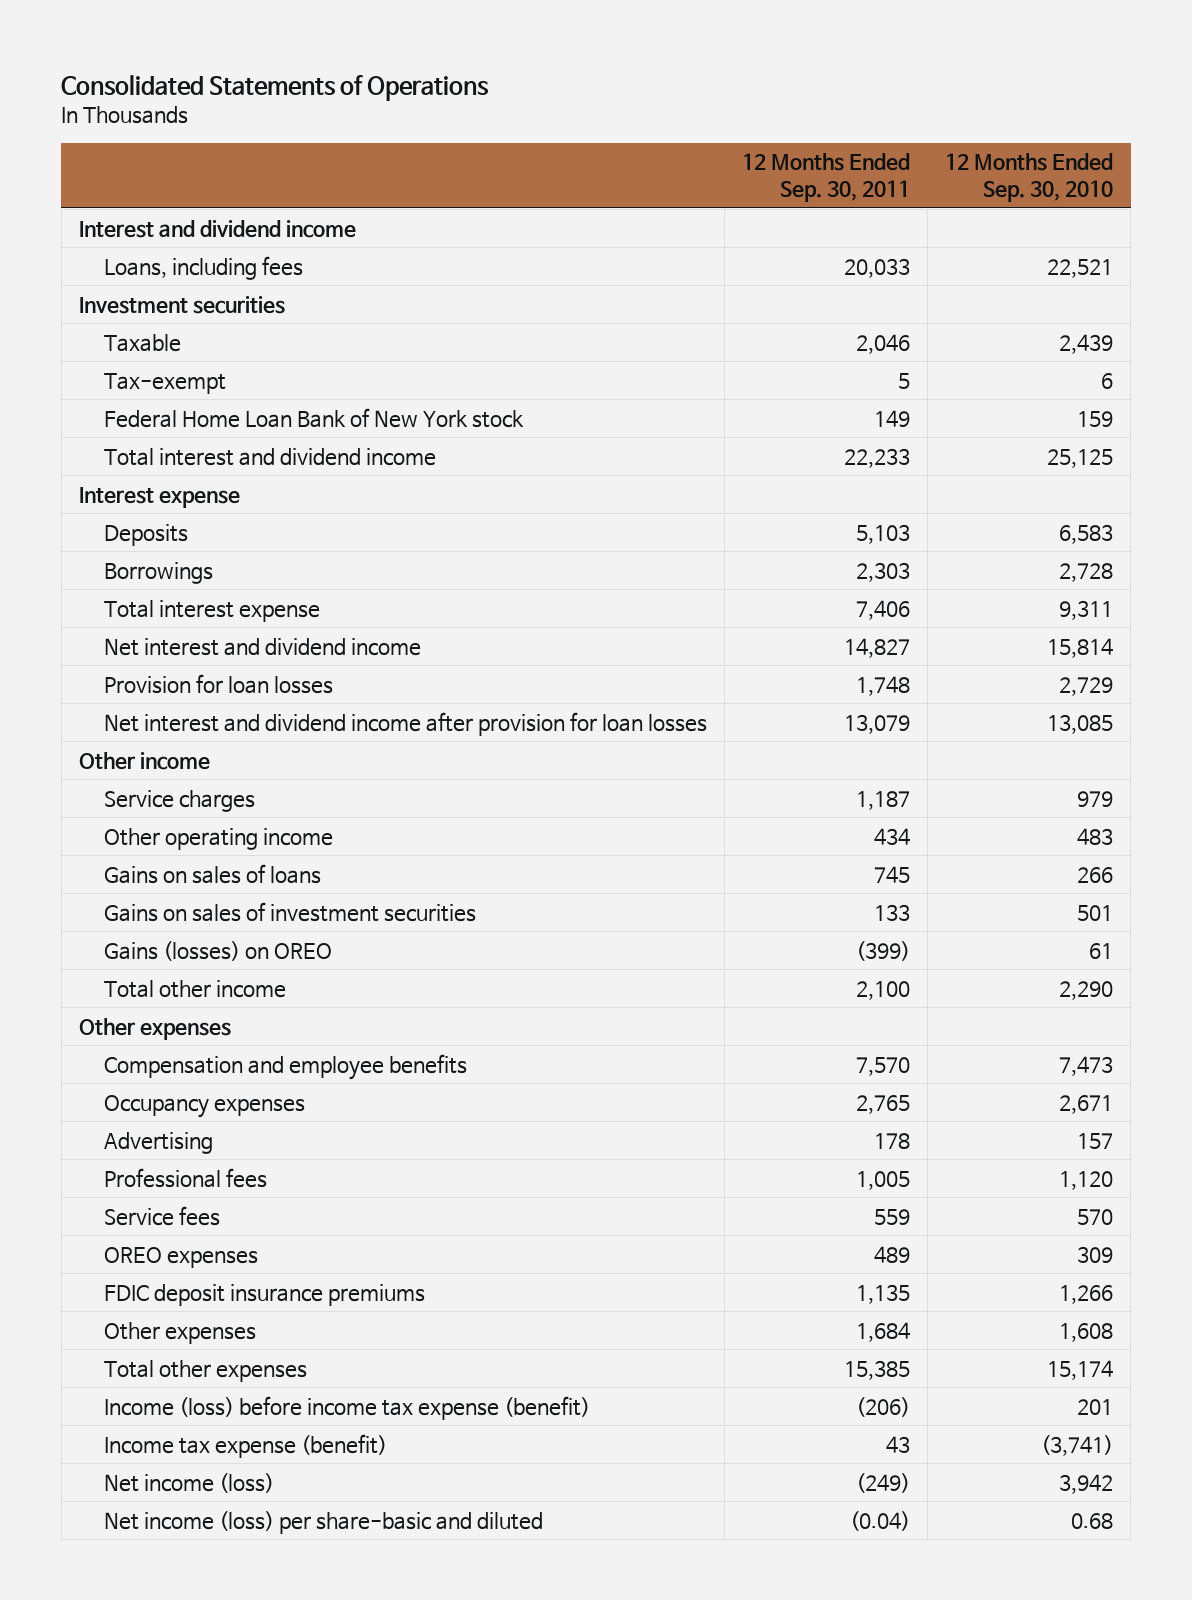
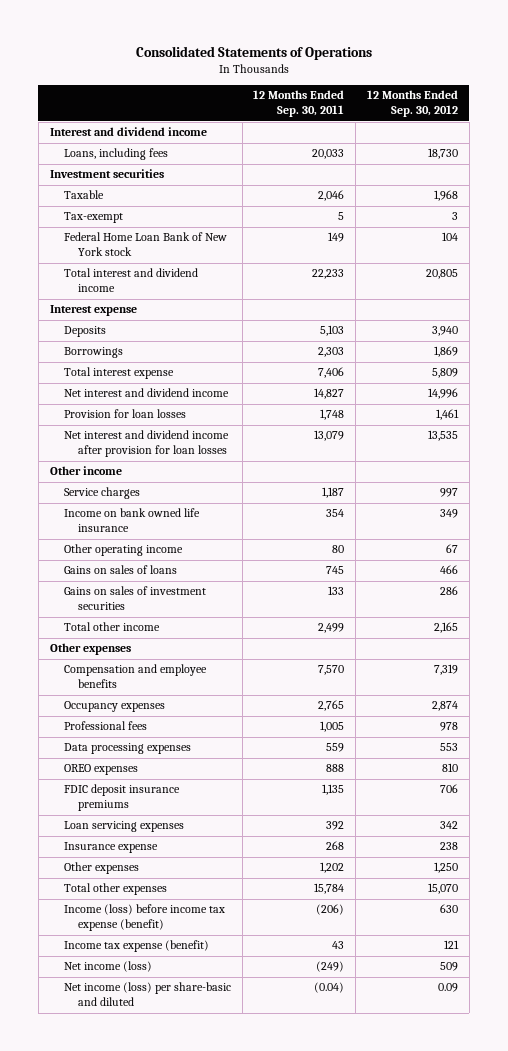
[944,153,1113,202] 12 Months Ended Sep. 30, 2010 -> none
none -> [366,90,458,118] 12 Months Ended Sep. 30, 2012
none -> [63,508,200,533] Income on bank owned life insurance
[873,827,910,845] 434 -> [332,545,345,554] 80
[103,940,332,961] Gains (losses) on OREO -> none
[855,980,910,1000] 2,100 -> [318,623,345,634] 2,499
[103,1131,213,1154] Advertising -> none
[103,1205,220,1226] Service fees -> [63,743,191,755] Data processing expenses
[873,1245,910,1263] 489 -> [326,764,345,773] 888
none -> [63,821,184,833] Loan servicing expenses
none -> [63,842,158,854] Insurance expense
[855,1321,910,1342] 1,684 -> [320,862,345,874] 1,202
[843,1359,910,1380] 15,385 -> [314,883,345,895] 15,784

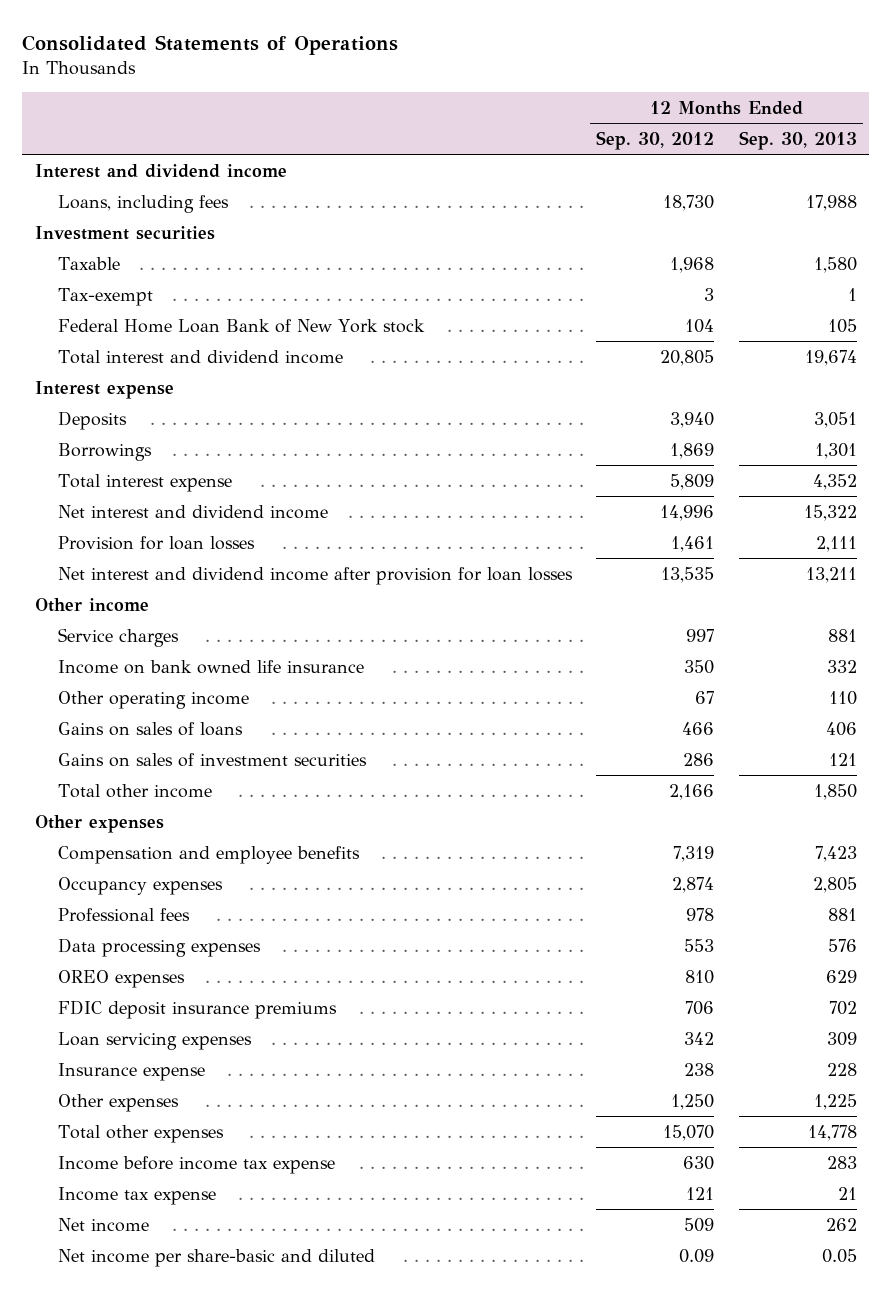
[253,90,345,118] 12 Months Ended Sep. 30, 2011 -> none
none -> [738,130,857,150] Sep. 30, 2013
[439,509,458,519] 349 -> [684,659,715,674] 350
[433,622,458,634] 2,165 -> [669,783,715,800] 2,166
[63,904,225,932] Income (loss) before income tax expense (benefit) -> [57,1155,335,1174] Income before income tax expense
[63,940,209,953] Income tax expense (benefit) -> [57,1186,216,1205] Income tax expense
[63,961,152,973] Net income (loss) -> [57,1217,149,1232] Net income
[63,982,231,1007] Net income (loss) per share-basic and diluted -> [57,1248,375,1267] Net income per share-basic and diluted

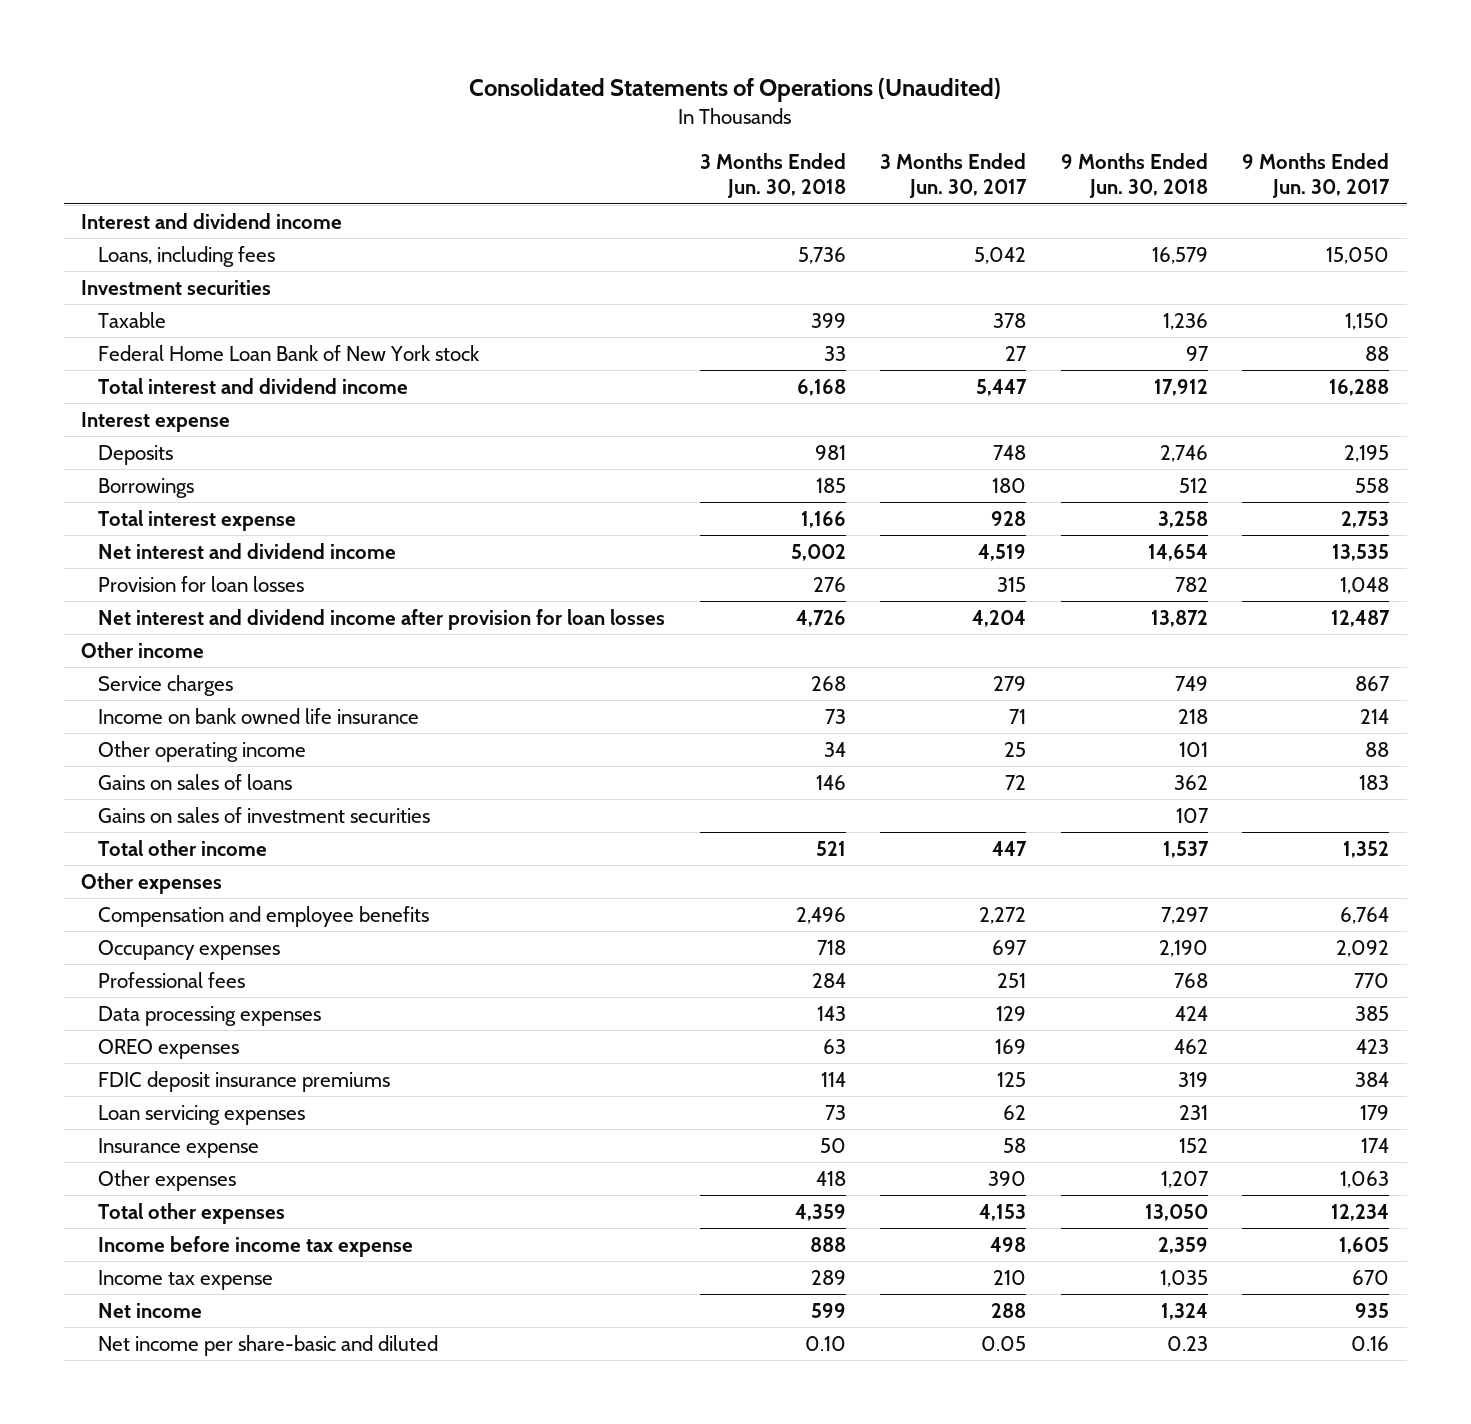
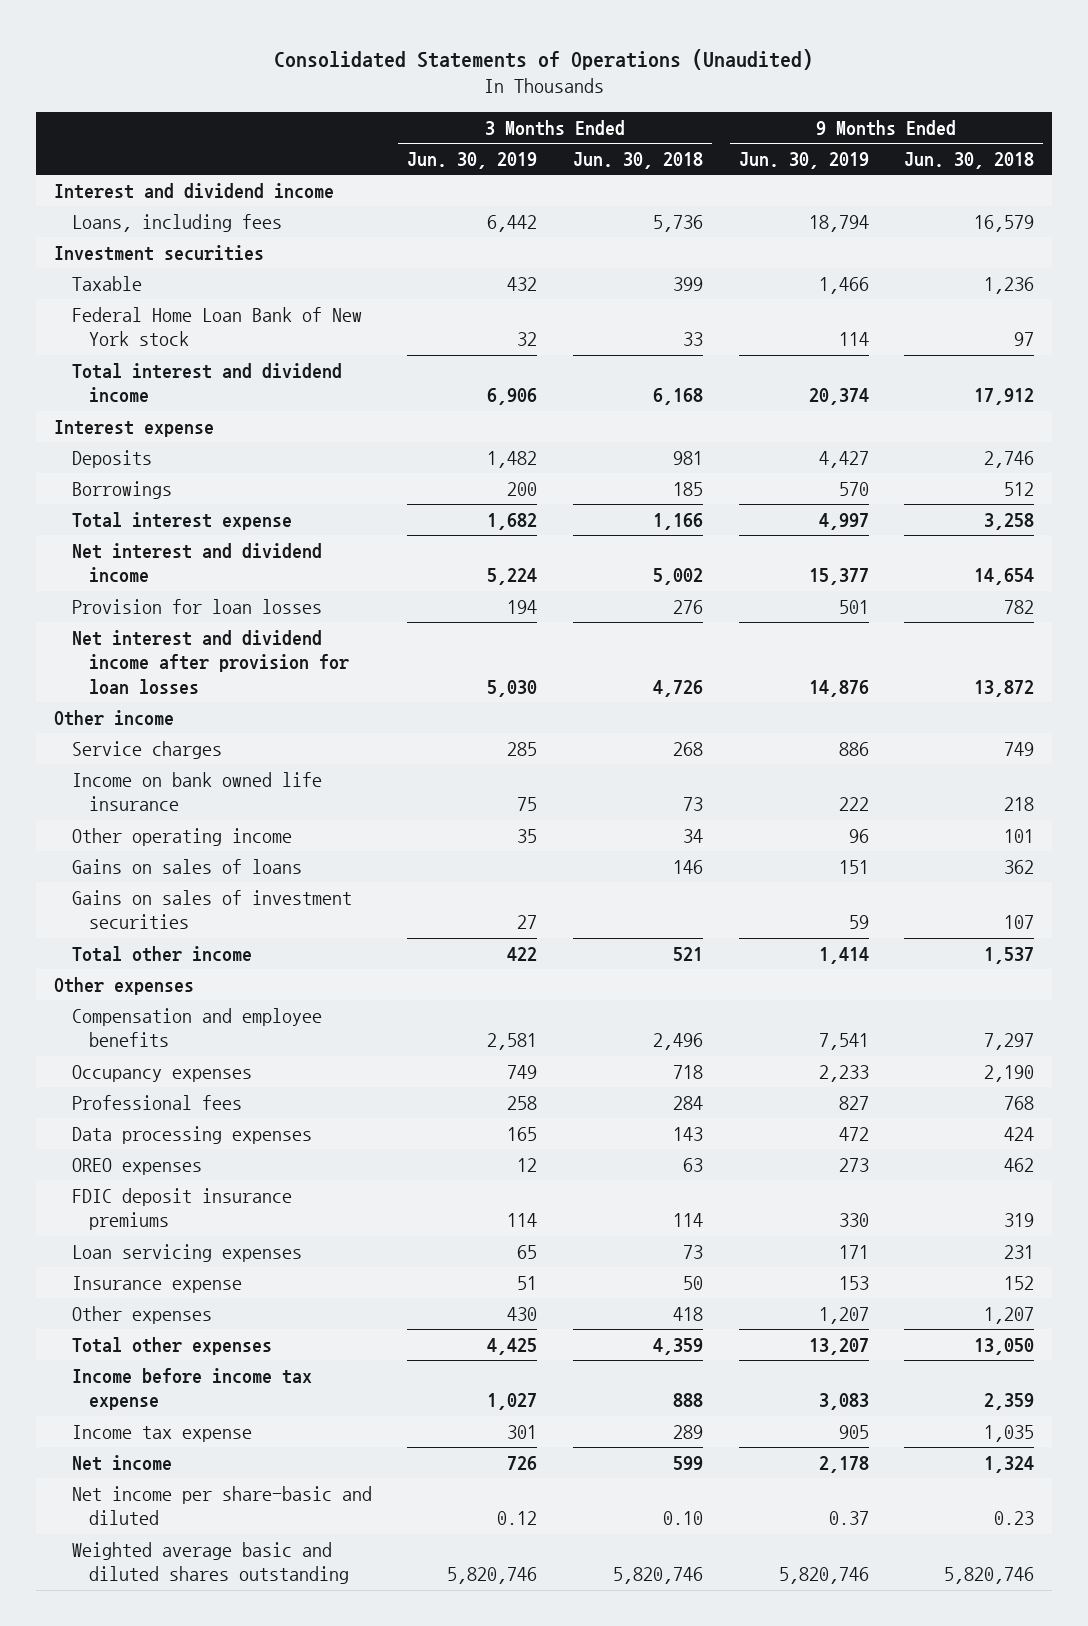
[880,152,1028,199] 3 Months Ended Jun. 30, 2017 -> none
[1242,152,1391,199] 9 Months Ended Jun. 30, 2017 -> none
none -> [407,151,538,169] Jun. 30, 2019
none -> [738,151,869,169] Jun. 30, 2019
none -> [71,1541,350,1585] Weighted average basic and diluted shares outstanding

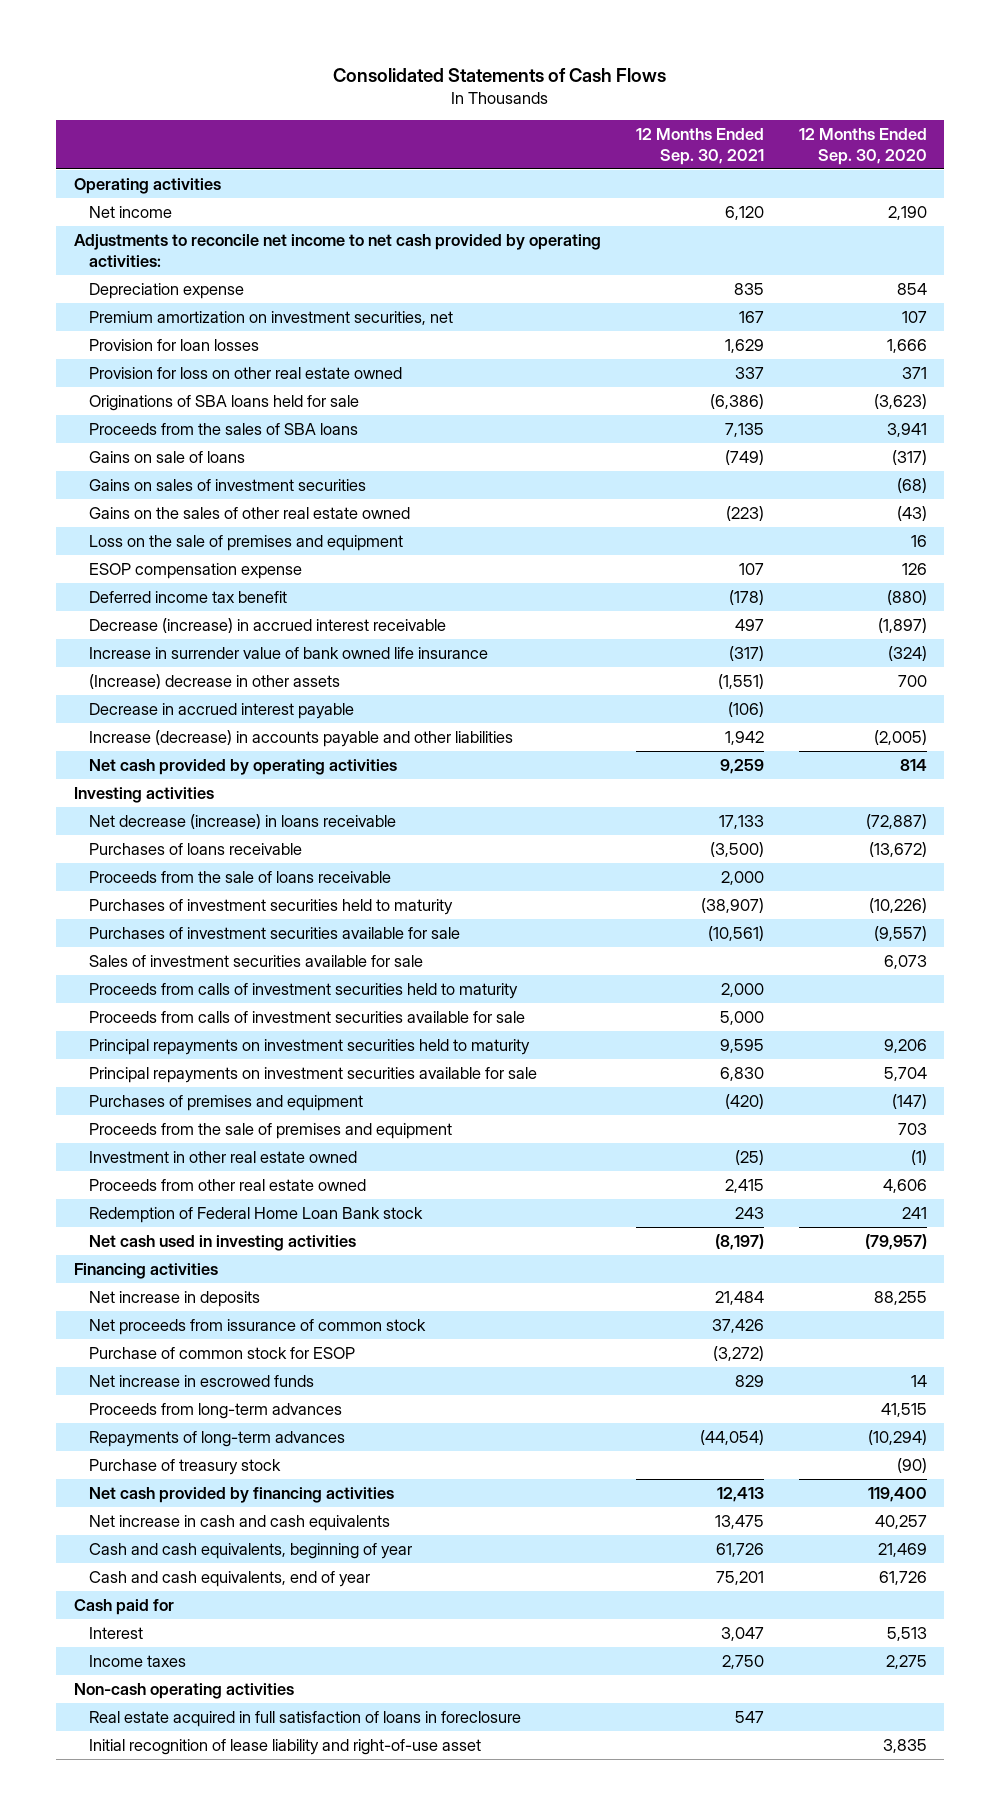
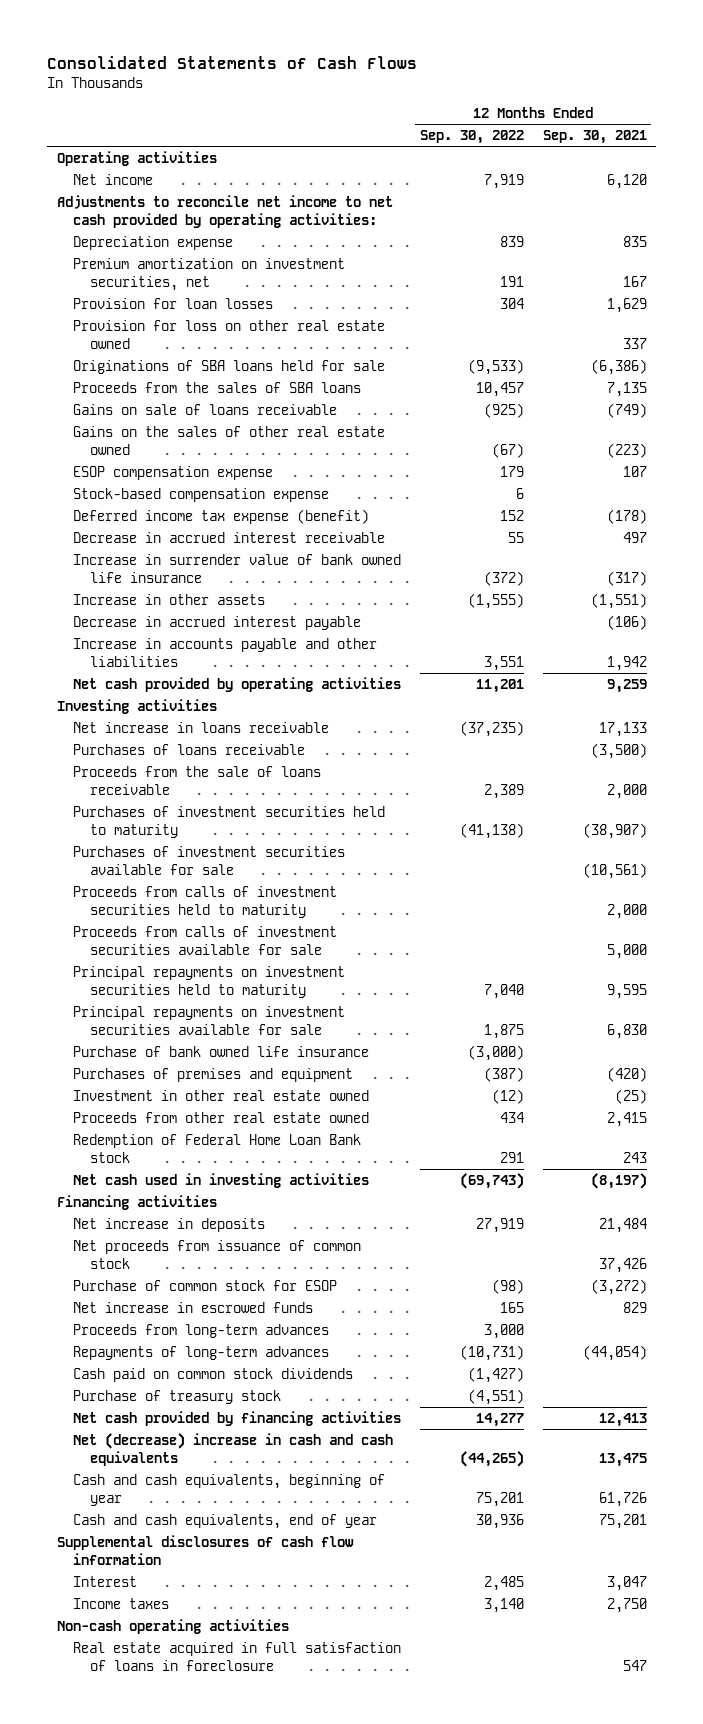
[798,127,927,165] 12 Months Ended Sep. 30, 2020 -> none
none -> [419,130,524,145] Sep. 30, 2022
[88,478,366,491] Gains on sales of investment securities -> none
[88,450,245,463] Gains on sale of loans -> [73,403,338,415] Gains on sale of loans receivable
[88,534,403,551] Loss on the sale of premises and equipment -> none
none -> [73,487,330,502] Stock-based compensation expense
[88,590,287,603] Deferred income tax benefit -> [73,508,370,524] Deferred income tax expense (benefit)
[88,617,446,633] Decrease (increase) in accrued interest receivable -> [73,531,386,543] Decrease in accrued interest receivable
[88,673,340,689] (Increase) decrease in other assets -> [73,593,266,605] Increase in other assets
[88,729,513,747] Increase (decrease) in accounts payable and other liabilities -> [73,637,378,667] Increase in accounts payable and other liabilities
[88,813,396,829] Net decrease (increase) in loans receivable -> [73,721,330,733] Net increase in loans receivable
[88,954,423,967] Sales of investment securities available for sale -> none
none -> [73,1045,370,1057] Purchase of bank owned life insurance
[88,1122,452,1139] Proceeds from the sale of premises and equipment -> none
[88,1318,426,1335] Net proceeds from issurance of common stock -> [73,1239,362,1269] Net proceeds from issuance of common stock
none -> [73,1367,354,1382] Cash paid on common stock dividends
[88,1514,390,1531] Net increase in cash and cash equivalents -> [73,1432,394,1466] Net (decrease) increase in cash and cash equivalents
[73,1598,174,1615] Cash paid for -> none
none -> [56,1534,354,1565] Supplemental disclosures of cash flow information
[88,1738,481,1755] Initial recognition of lease liability and right-of-use asset -> none

